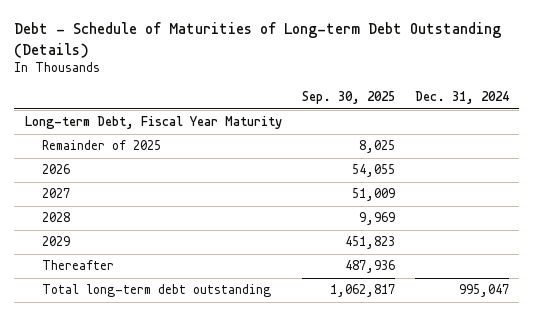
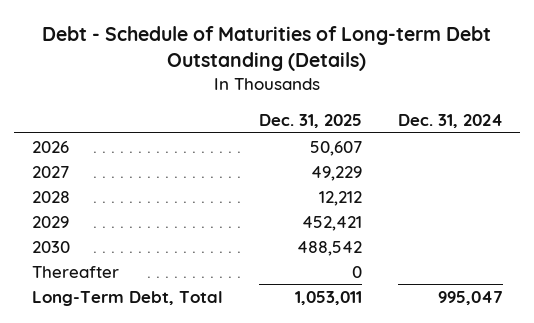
[301,91,395,105] Sep. 30, 2025 -> none
none -> [258,114,362,129] Dec. 31, 2025
[24,116,282,130] Long-term Debt, Fiscal Year Maturity -> none
[41,140,161,151] Remainder of 2025 -> none
none -> [31,240,70,253] 2030
[41,284,271,298] Total long-term debt outstanding -> [31,290,223,306] Long-Term Debt, Total

